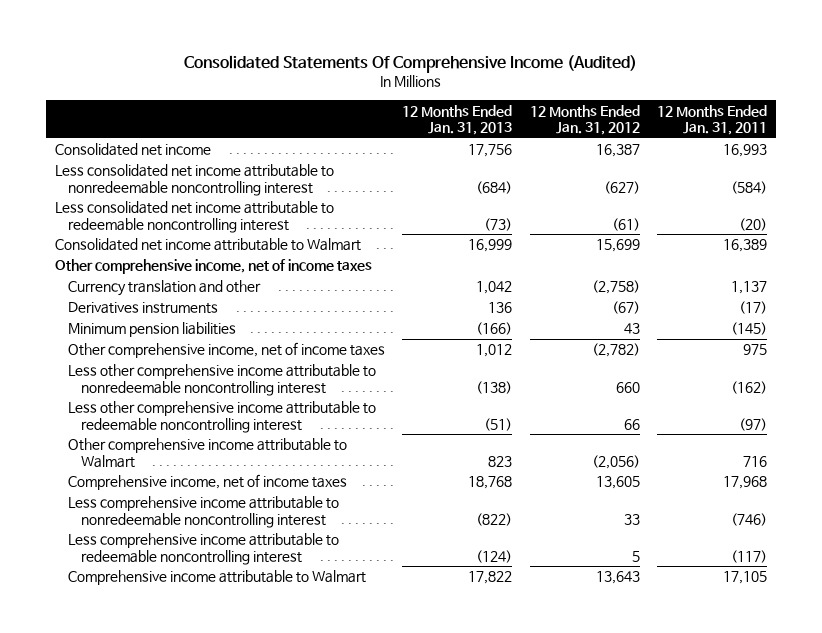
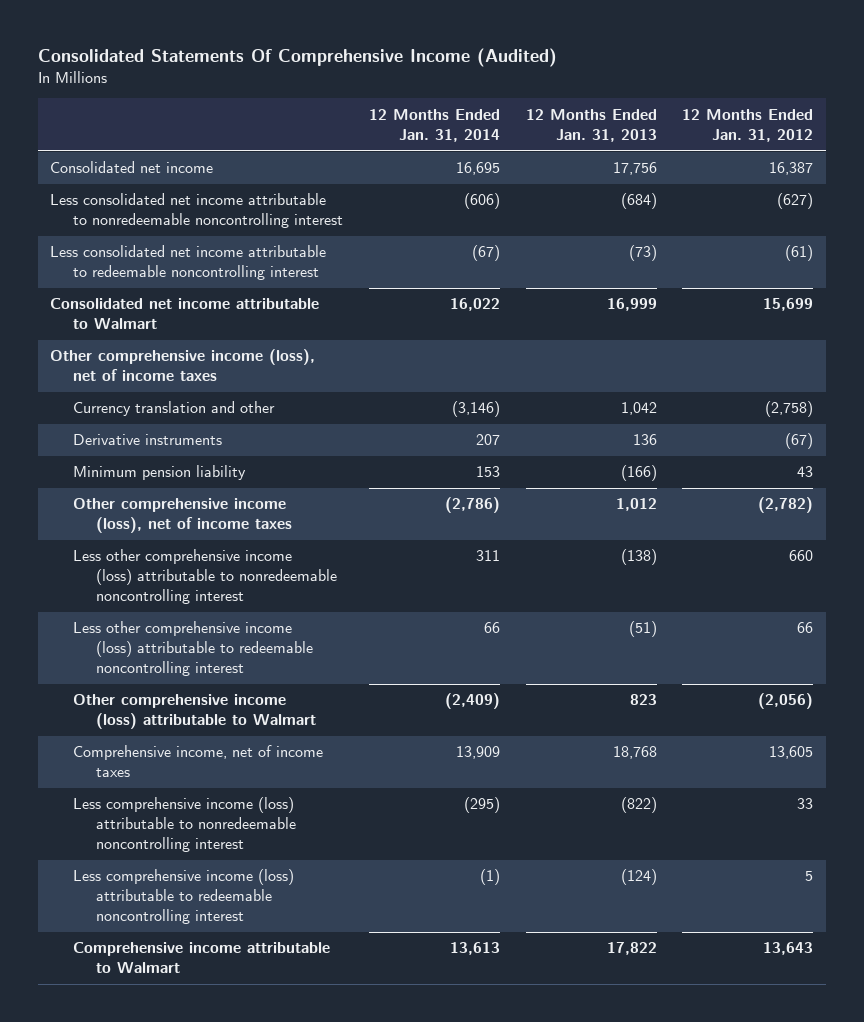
[656,104,767,136] 12 Months Ended Jan. 31, 2011 -> none
none -> [368,108,500,142] 12 Months Ended Jan. 31, 2014
[54,259,372,275] Other comprehensive income, net of income taxes -> [50,349,316,382] Other comprehensive income (loss), net of income taxes
[68,302,219,315] Derivatives instruments -> [73,434,223,446] Derivative instruments
[68,322,237,338] Minimum pension liabilities -> [73,465,247,481] Minimum pension liability
[68,342,386,359] Other comprehensive income, net of income taxes -> [73,498,292,534] Other comprehensive income (loss), net of income taxes
[68,364,377,396] Less other comprehensive income attributable to nonredeemable noncontrolling interest -> [73,549,337,605] Less other comprehensive income (loss) attributable to nonredeemable noncontrolling interest
[68,401,377,433] Less other comprehensive income attributable to redeemable noncontrolling interest -> [73,621,313,677] Less other comprehensive income (loss) attributable to redeemable noncontrolling interest
[68,438,348,468] Other comprehensive income attributable to Walmart -> [73,694,316,730] Other comprehensive income (loss) attributable to Walmart
[68,496,340,528] Less comprehensive income attributable to nonredeemable noncontrolling interest -> [73,797,296,853] Less comprehensive income (loss) attributable to nonredeemable noncontrolling interest
[68,533,340,565] Less comprehensive income attributable to redeemable noncontrolling interest -> [73,869,295,925] Less comprehensive income (loss) attributable to redeemable noncontrolling interest

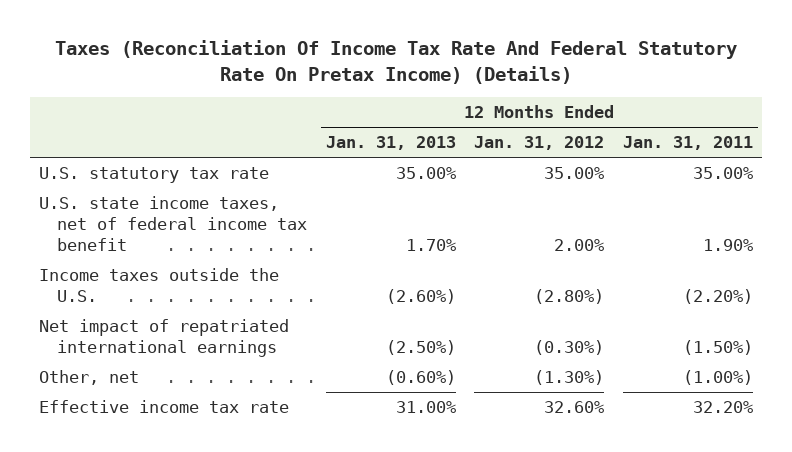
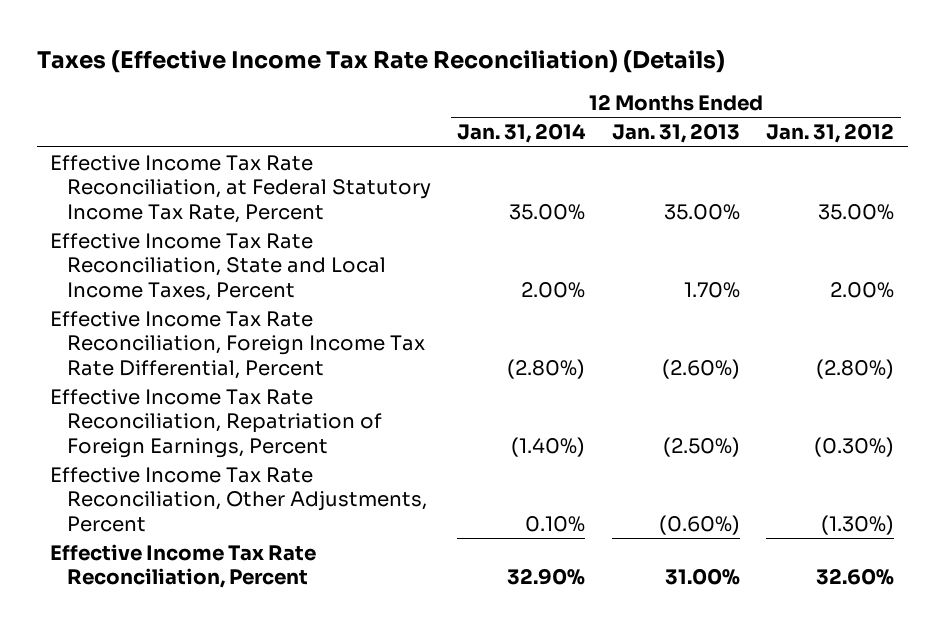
[54,40,737,84] Taxes (Reconciliation Of Income Tax Rate And Federal Statutory Rate On Pretax Income) (Details) -> [36,49,725,73] Taxes (Effective Income Tax Rate Reconciliation) (Details)
[623,136,754,151] Jan. 31, 2011 -> none
none -> [457,123,587,144] Jan. 31, 2014
[38,166,269,183] U.S. statutory tax rate -> [49,155,431,223] Effective Income Tax Rate Reconciliation, at Federal Statutory Income Tax Rate, Percent
[38,195,307,252] U.S. state income taxes, net of federal income tax benefit -> [49,233,386,301] Effective Income Tax Rate Reconciliation, State and Local Income Taxes, Percent
[38,267,279,303] Income taxes outside the U.S. -> [49,311,425,379] Effective Income Tax Rate Reconciliation, Foreign Income Tax Rate Differential, Percent
[38,318,289,358] Net impact of repatriated international earnings -> [49,389,382,458] Effective Income Tax Rate Reconciliation, Repatriation of Foreign Earnings, Percent
[38,369,139,385] Other, net -> [49,467,427,532] Effective Income Tax Rate Reconciliation, Other Adjustments, Percent
[38,399,289,413] Effective income tax rate -> [49,544,316,589] Effective Income Tax Rate Reconciliation, Percent

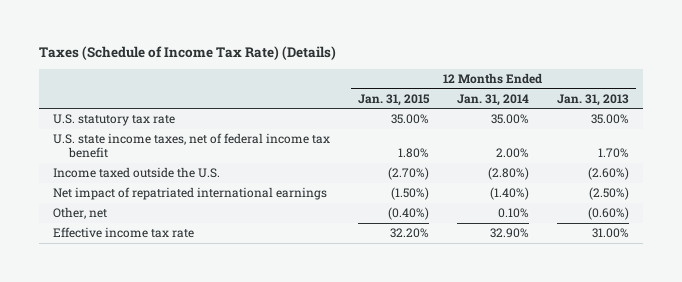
[36,49,725,73] Taxes (Effective Income Tax Rate Reconciliation) (Details) -> [38,45,336,60] Taxes (Schedule of Income Tax Rate) (Details)
[766,123,895,144] Jan. 31, 2012 -> none
none -> [357,93,430,106] Jan. 31, 2015
[49,155,431,223] Effective Income Tax Rate Reconciliation, at Federal Statutory Income Tax Rate, Percent -> [52,114,175,127] U.S. statutory tax rate
[49,233,386,301] Effective Income Tax Rate Reconciliation, State and Local Income Taxes, Percent -> [52,133,330,159] U.S. state income taxes, net of federal income tax benefit
[49,311,425,379] Effective Income Tax Rate Reconciliation, Foreign Income Tax Rate Differential, Percent -> [52,167,220,179] Income taxed outside the U.S.
[49,389,382,458] Effective Income Tax Rate Reconciliation, Repatriation of Foreign Earnings, Percent -> [52,187,327,201] Net impact of repatriated international earnings
[49,467,427,532] Effective Income Tax Rate Reconciliation, Other Adjustments, Percent -> [52,207,107,220] Other, net
[49,544,316,589] Effective Income Tax Rate Reconciliation, Percent -> [52,227,194,239] Effective income tax rate

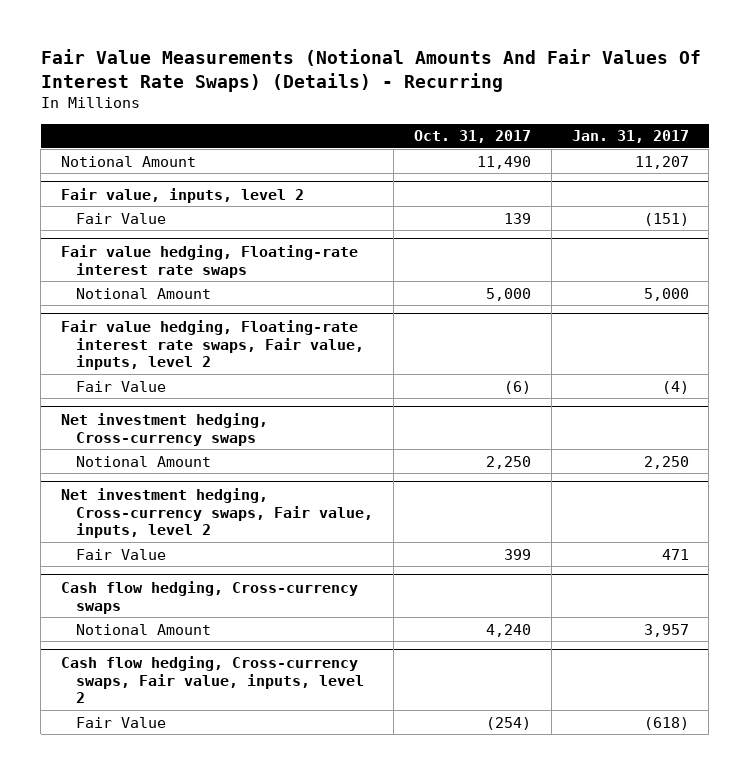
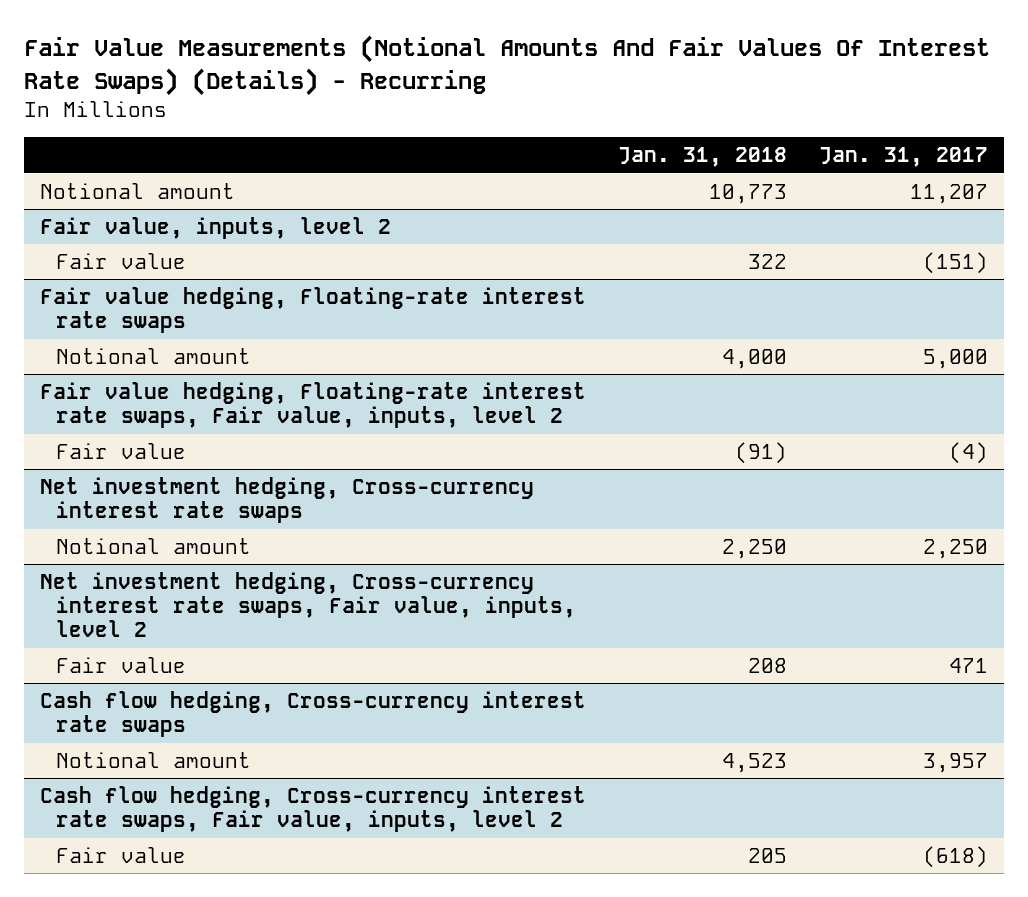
[413,130,531,144] Oct. 31, 2017 -> none
none -> [617,147,787,168] Jan. 31, 2018
[61,155,197,167] Notional Amount -> [40,182,236,199] Notional amount
[76,212,167,224] Fair Value -> [56,252,187,269] Fair value
[76,287,212,299] Notional Amount -> [56,347,252,364] Notional amount
[76,380,167,392] Fair Value -> [56,442,187,459] Fair value
[61,412,269,446] Net investment hedging, Cross-currency swaps -> [40,476,535,524] Net investment hedging, Cross-currency interest rate swaps
[76,455,212,467] Notional Amount -> [56,537,252,554] Notional amount
[61,487,374,539] Net investment hedging, Cross-currency swaps, Fair value, inputs, level 2 -> [40,571,577,638] Net investment hedging, Cross-currency interest rate swaps, Fair value, inputs, level 2
[76,548,167,560] Fair Value -> [56,656,187,673] Fair value
[61,580,359,614] Cash flow hedging, Cross-currency swaps -> [40,690,587,738] Cash flow hedging, Cross-currency interest rate swaps
[76,623,212,635] Notional Amount -> [56,751,252,768] Notional amount
[61,655,365,704] Cash flow hedging, Cross-currency swaps, Fair value, inputs, level 2 -> [40,785,587,833] Cash flow hedging, Cross-currency interest rate swaps, Fair value, inputs, level 2
[76,716,167,728] Fair Value -> [56,846,187,863] Fair value

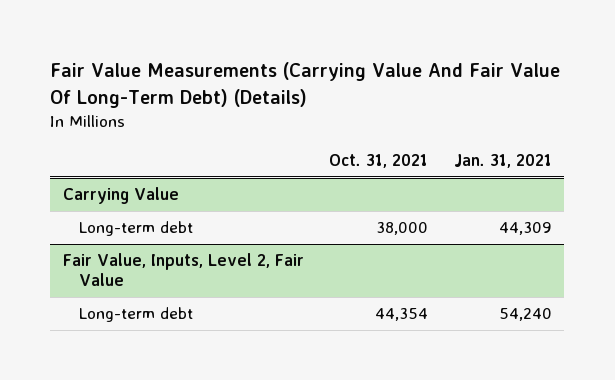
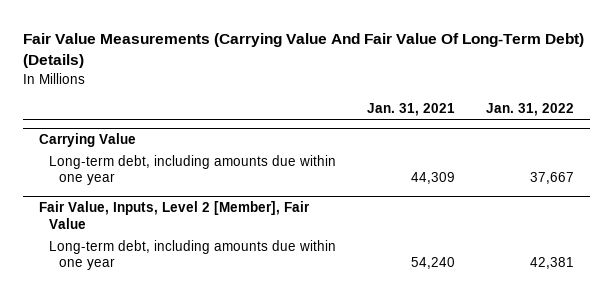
[329,154,429,169] Oct. 31, 2021 -> none
none -> [486,102,575,116] Jan. 31, 2022
[78,221,193,237] Long-term debt -> [48,154,336,186] Long-term debt, including amounts due within one year
[63,253,305,287] Fair Value, Inputs, Level 2, Fair Value -> [38,200,310,229] Fair Value, Inputs, Level 2 [Member], Fair Value
[78,307,193,323] Long-term debt -> [48,239,336,271] Long-term debt, including amounts due within one year

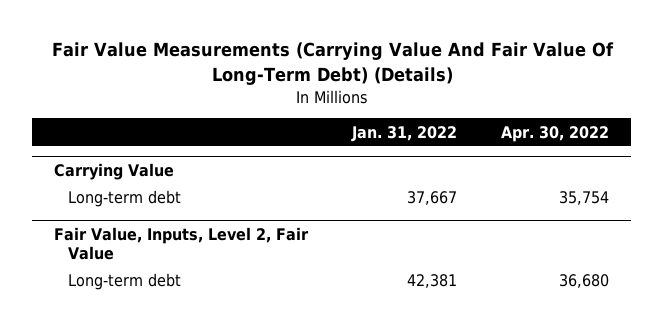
[367,102,456,116] Jan. 31, 2021 -> none
none -> [501,125,610,142] Apr. 30, 2022
[48,154,336,186] Long-term debt, including amounts due within one year -> [68,190,182,208] Long-term debt
[38,200,310,229] Fair Value, Inputs, Level 2 [Member], Fair Value -> [53,226,309,260] Fair Value, Inputs, Level 2, Fair Value
[48,239,336,271] Long-term debt, including amounts due within one year -> [68,273,182,291] Long-term debt

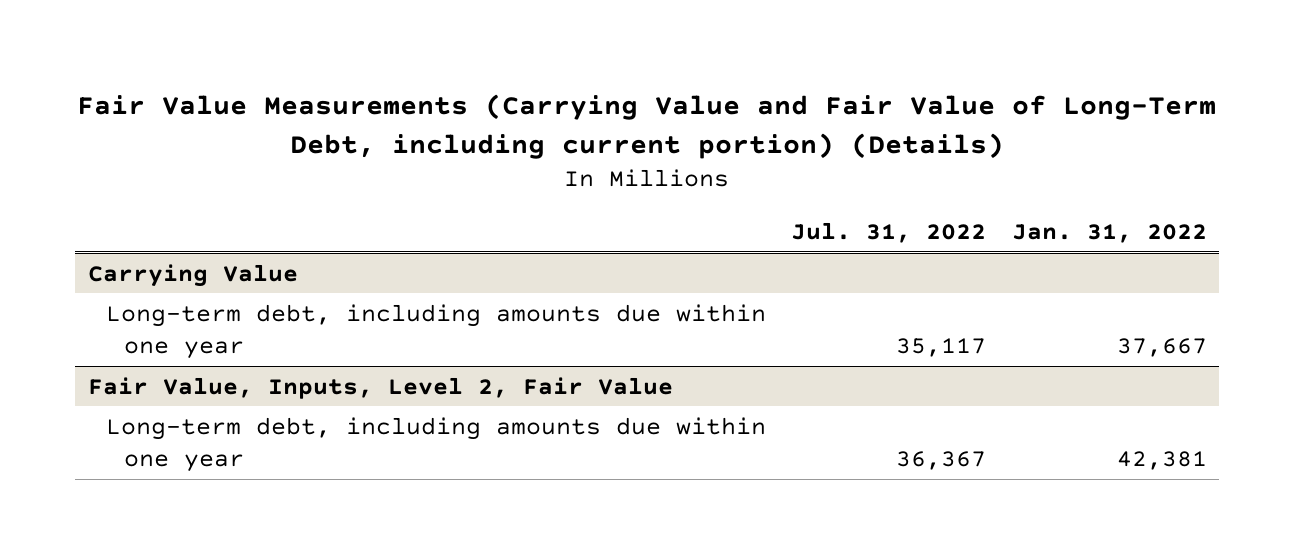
[51,42,614,86] Fair Value Measurements (Carrying Value And Fair Value Of Long-Term Debt) (Details) -> [77,94,1217,159] Fair Value Measurements (Carrying Value and Fair Value of Long-Term Debt, including current portion) (Details)
[501,125,610,142] Apr. 30, 2022 -> none
none -> [791,221,987,243] Jul. 31, 2022
[68,190,182,208] Long-term debt -> [105,303,766,359] Long-term debt, including amounts due within one year
[68,273,182,291] Long-term debt -> [105,416,766,472] Long-term debt, including amounts due within one year

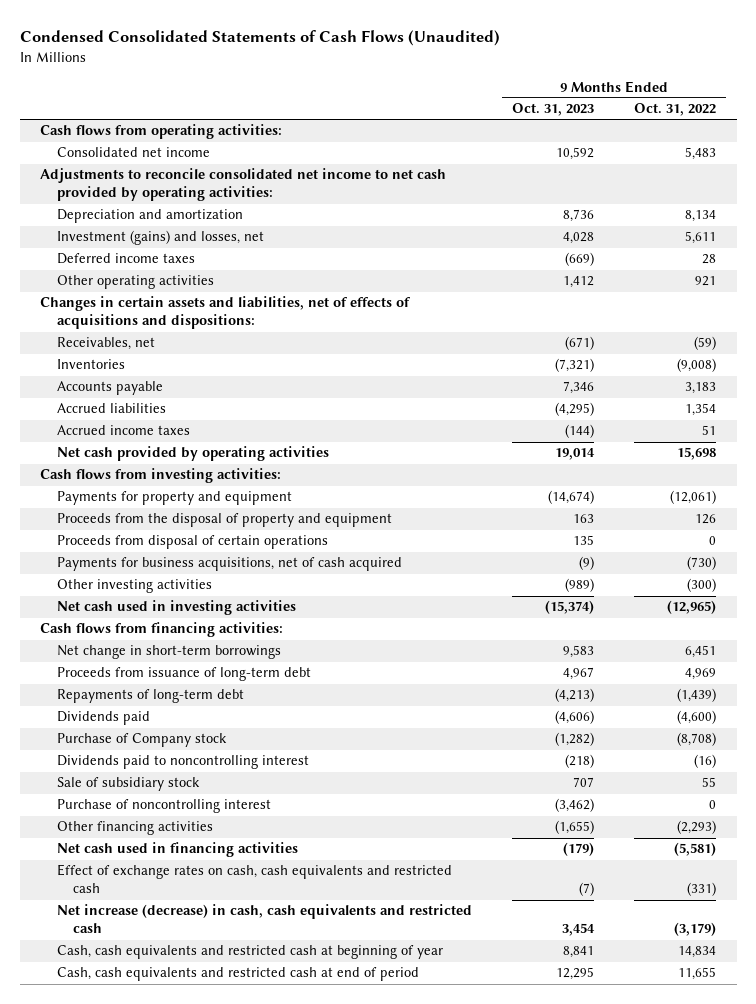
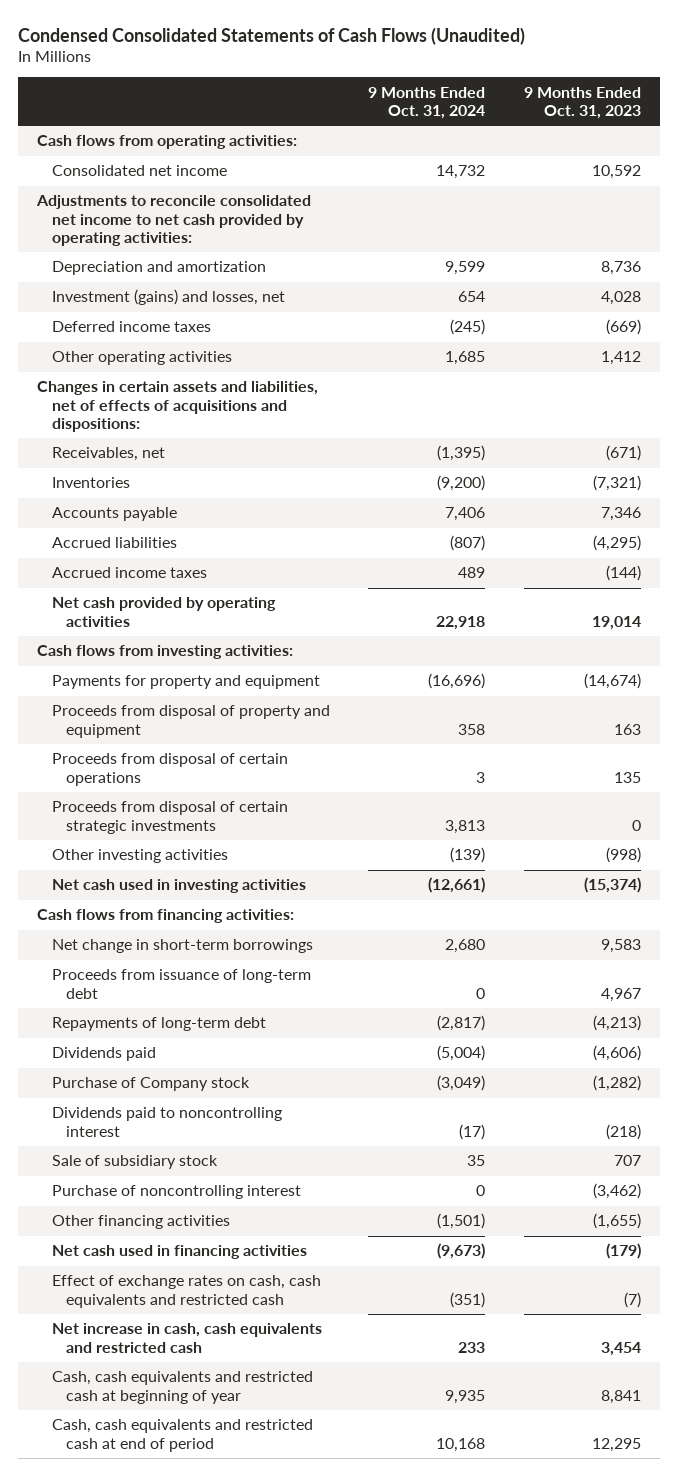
[634,103,717,117] Oct. 31, 2022 -> none
none -> [368,86,486,120] 9 Months Ended Oct. 31, 2024
[56,513,392,528] Proceeds from the disposal of property and equipment -> [51,705,330,738] Proceeds from disposal of property and equipment
[56,557,402,572] Payments for business acquisitions, net of cash acquired -> none
none -> [51,801,288,834] Proceeds from disposal of certain strategic investments
[564,578,594,593] (989) -> [606,847,642,864] (998)
[56,904,472,934] Net increase (decrease) in cash, cash equivalents and restricted cash -> [51,1323,322,1353] Net increase in cash, cash equivalents and restricted cash

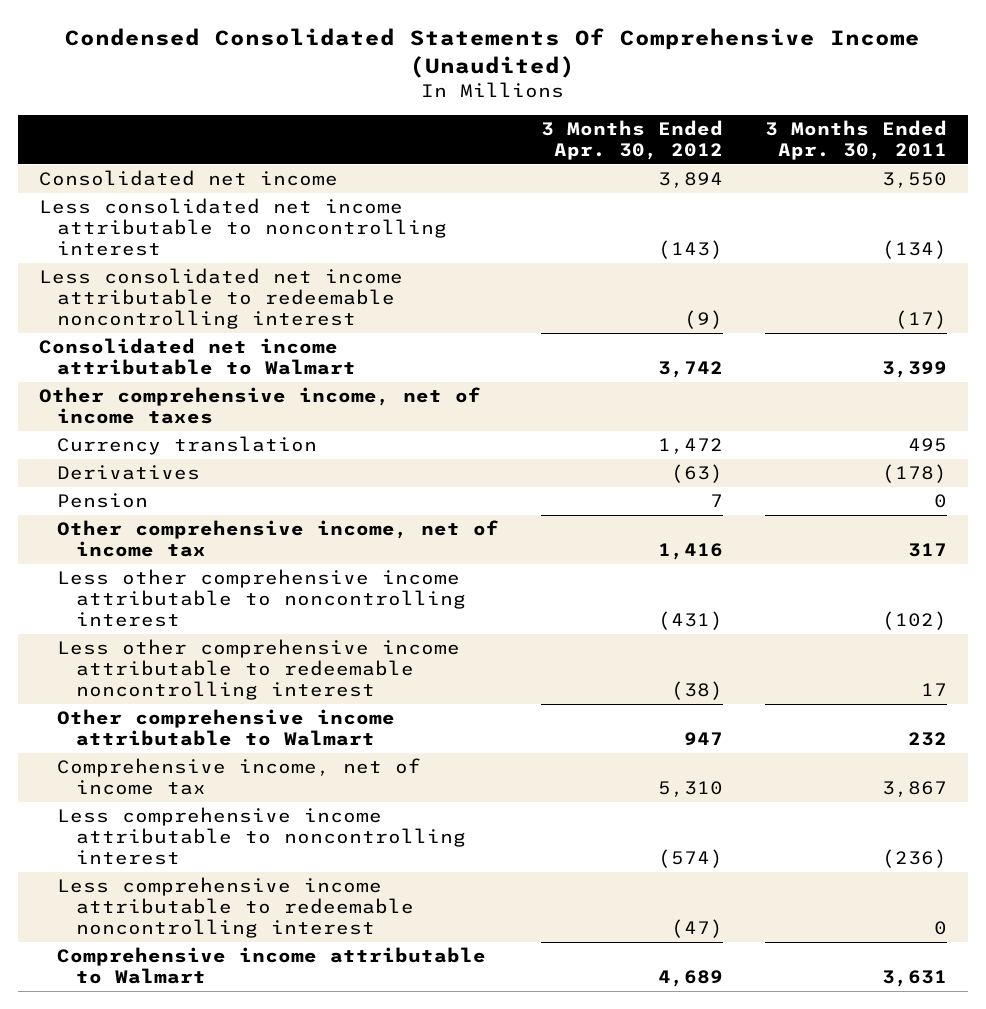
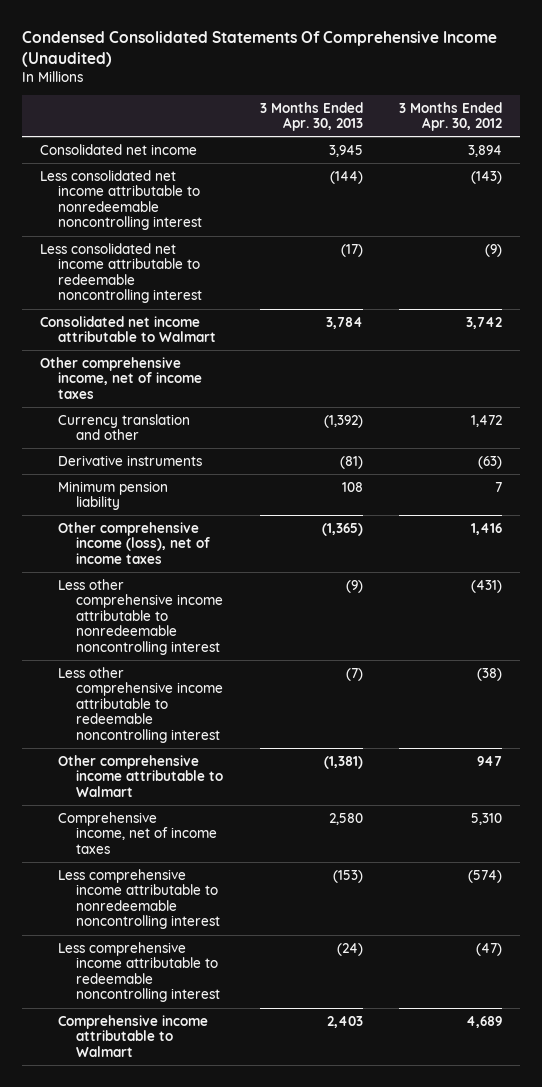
[765,120,948,160] 3 Months Ended Apr. 30, 2011 -> none
none -> [259,101,363,132] 3 Months Ended Apr. 30, 2013
[38,198,448,256] Less consolidated net income attributable to noncontrolling interest -> [40,169,203,231] Less consolidated net income attributable to nonredeemable noncontrolling interest
[57,465,201,481] Derivatives -> none
[57,493,149,509] Pension -> none
[57,436,318,456] Currency translation -> [58,413,191,441] Currency translation and other
none -> [58,454,203,466] Derivative instruments
none -> [58,480,169,511] Minimum pension liability
[57,520,500,558] Other comprehensive income, net of income tax -> [58,521,211,564] Other comprehensive income (loss), net of income taxes
[57,569,466,627] Less other comprehensive income attributable to noncontrolling interest -> [58,578,224,656] Less other comprehensive income attributable to nonredeemable noncontrolling interest
[57,758,422,796] Comprehensive income, net of income tax -> [58,811,218,854] Comprehensive income, net of income taxes
[57,807,466,865] Less comprehensive income attributable to noncontrolling interest -> [58,868,221,930] Less comprehensive income attributable to nonredeemable noncontrolling interest

